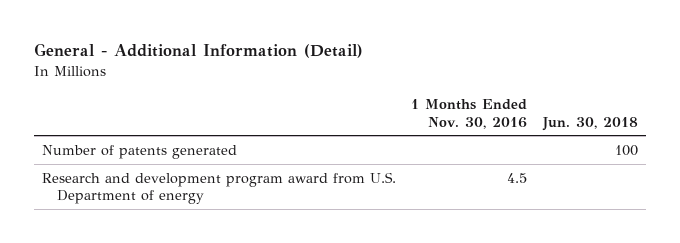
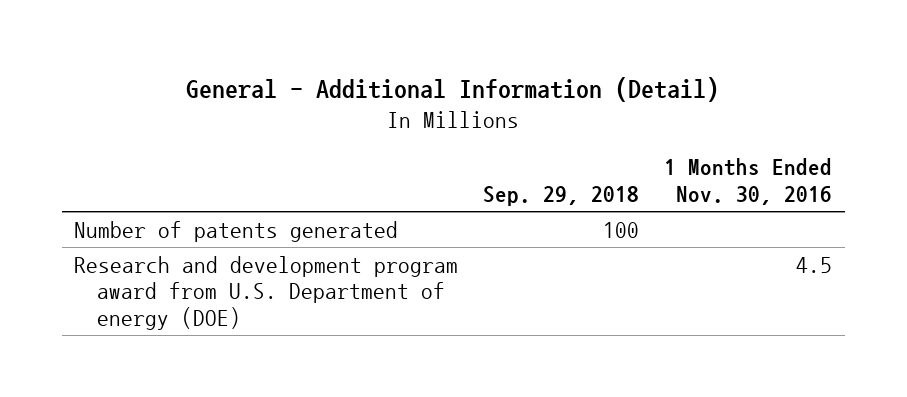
[542,116,639,131] Jun. 30, 2018 -> none
none -> [483,186,640,207] Sep. 29, 2018
[41,171,396,205] Research and development program award from U.S. Department of energy -> [74,255,459,330] Research and development program award from U.S. Department of energy (DOE)

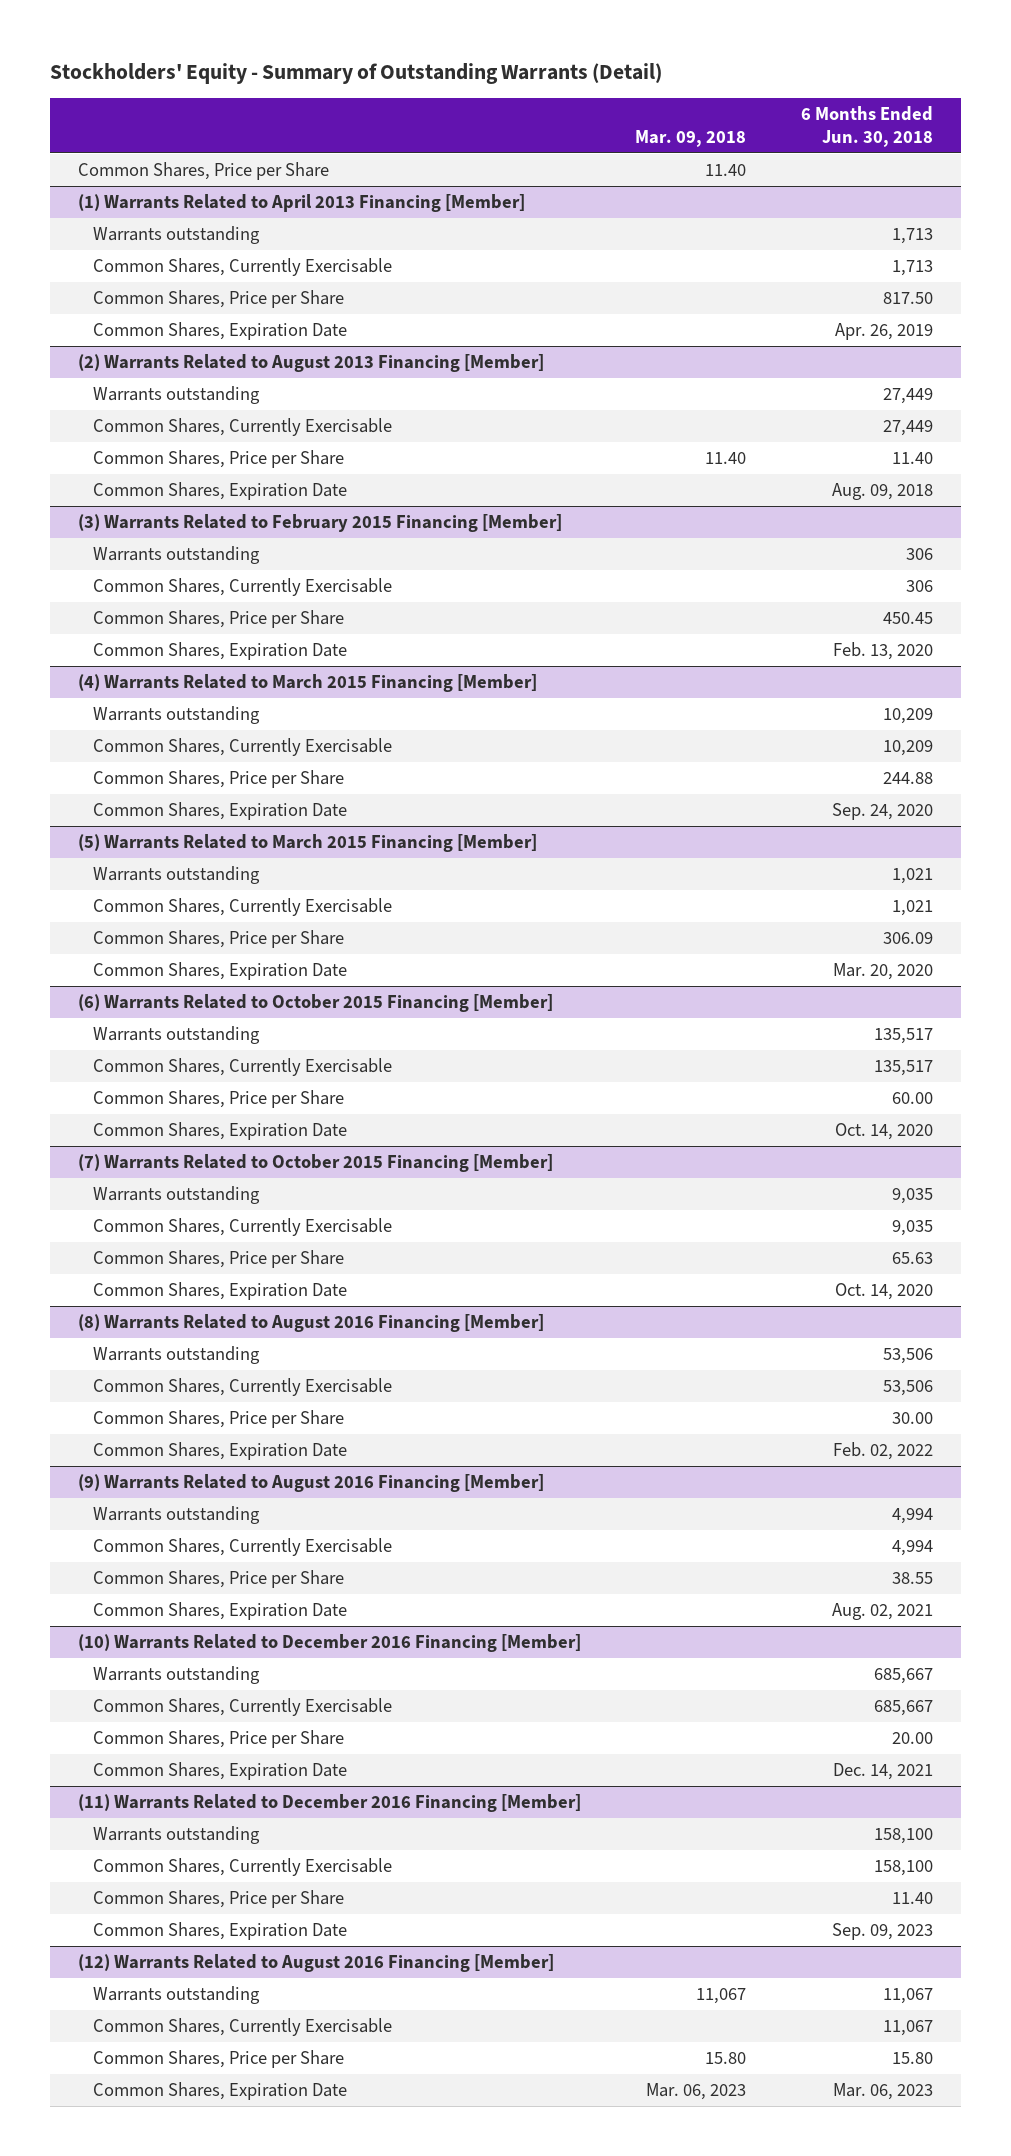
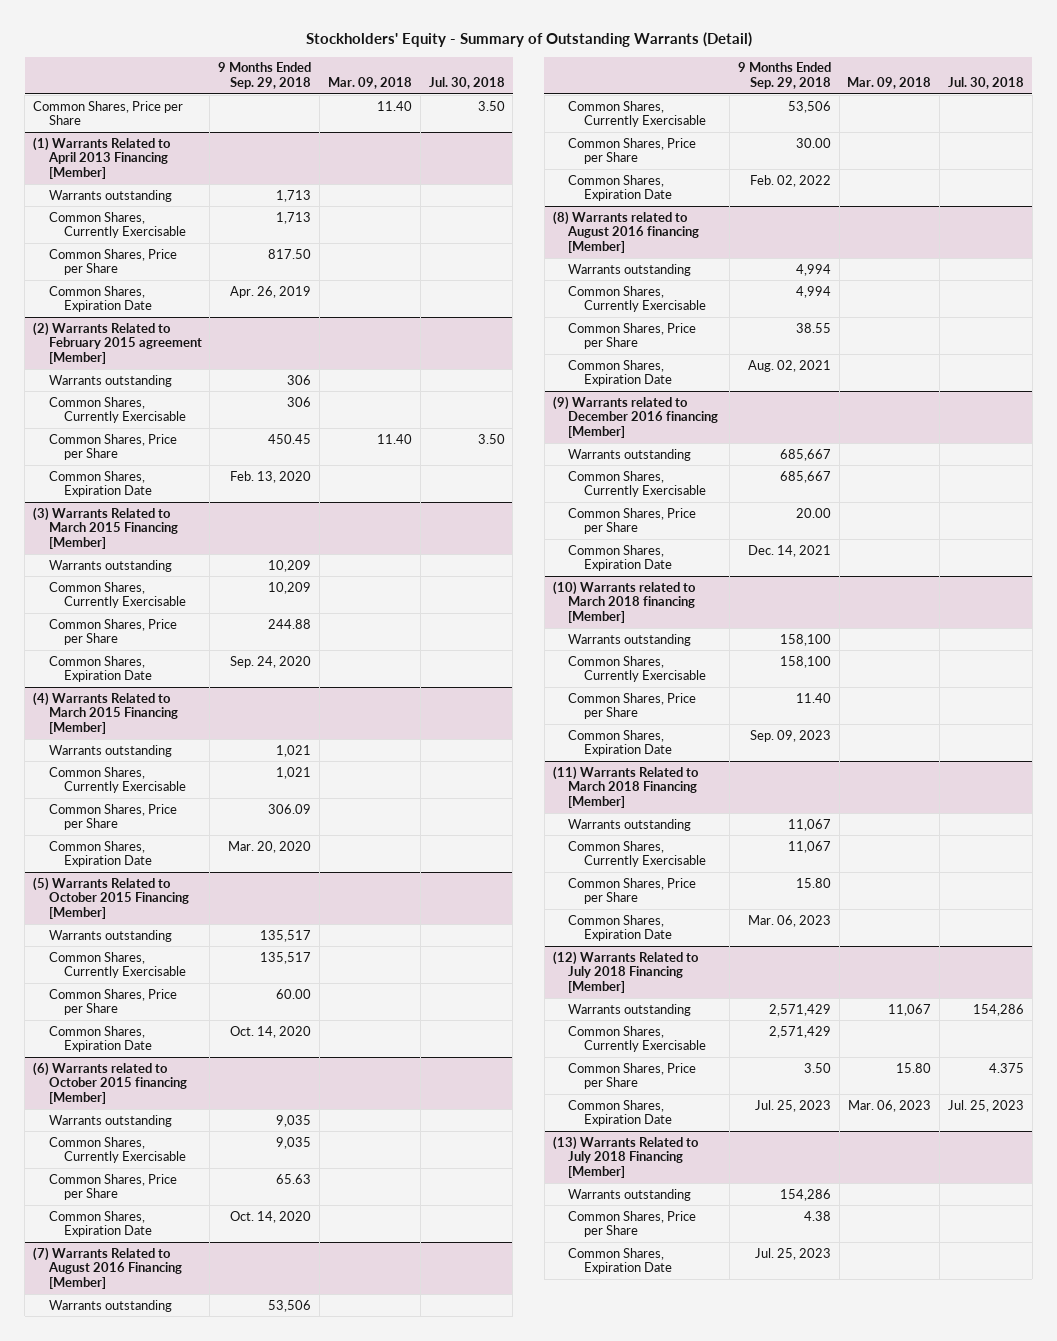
[801,105,934,147] 6 Months Ended Jun. 30, 2018 -> none
none -> [218,62,312,90] 9 Months Ended Sep. 29, 2018
none -> [428,77,505,90] Jul. 30, 2018
[77,353,544,372] (2) Warrants Related to August 2013 Financing [Member] -> [33,321,202,364] (2) Warrants Related to February 2015 agreement [Member]
[77,513,562,532] (3) Warrants Related to February 2015 Financing [Member] -> [33,506,178,549] (3) Warrants Related to March 2015 Financing [Member]
[77,833,537,852] (5) Warrants Related to March 2015 Financing [Member] -> [33,876,189,919] (5) Warrants Related to October 2015 Financing [Member]
[77,993,553,1012] (6) Warrants Related to October 2015 Financing [Member] -> [33,1061,187,1104] (6) Warrants related to October 2015 financing [Member]
[77,1153,553,1172] (7) Warrants Related to October 2015 Financing [Member] -> [33,1246,182,1289] (7) Warrants Related to August 2016 Financing [Member]
[77,1313,544,1332] (8) Warrants Related to August 2016 Financing [Member] -> [552,210,700,253] (8) Warrants related to August 2016 financing [Member]
[77,1473,544,1492] (9) Warrants Related to August 2016 Financing [Member] -> [552,395,719,438] (9) Warrants related to December 2016 financing [Member]
[77,1633,581,1652] (10) Warrants Related to December 2016 Financing [Member] -> [552,580,696,623] (10) Warrants related to March 2018 financing [Member]
[77,1793,581,1812] (11) Warrants Related to December 2016 Financing [Member] -> [552,765,699,808] (11) Warrants Related to March 2018 Financing [Member]
[77,1953,554,1972] (12) Warrants Related to August 2016 Financing [Member] -> [552,950,699,993] (12) Warrants Related to July 2018 Financing [Member]
none -> [552,1135,699,1178] (13) Warrants Related to July 2018 Financing [Member]
none -> [568,1188,692,1201] Warrants outstanding
none -> [568,1210,697,1238] Common Shares, Price per Share
none -> [568,1247,672,1275] Common Shares, Expiration Date

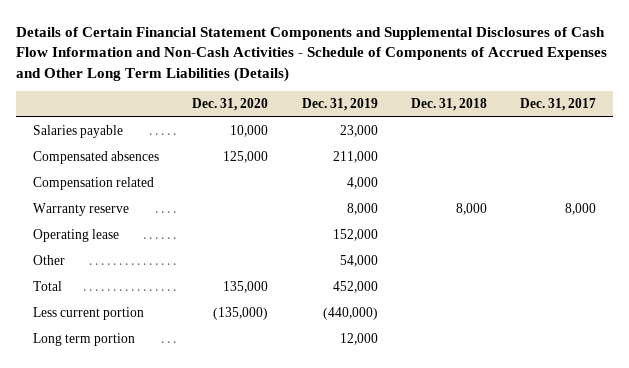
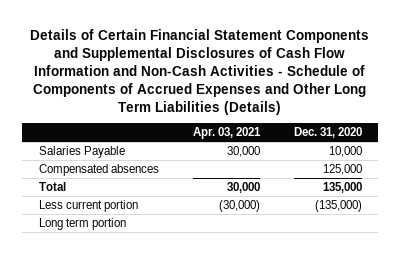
[301,98,378,112] Dec. 31, 2019 -> none
[410,98,487,112] Dec. 31, 2018 -> none
[520,98,597,112] Dec. 31, 2017 -> none
none -> [192,127,261,140] Apr. 03, 2021
[32,125,123,139] Salaries payable -> [38,145,125,158] Salaries Payable
[32,177,154,191] Compensation related -> none
[32,203,129,217] Warranty reserve -> none
[32,229,119,243] Operating lease -> none
[32,255,65,266] Other -> none

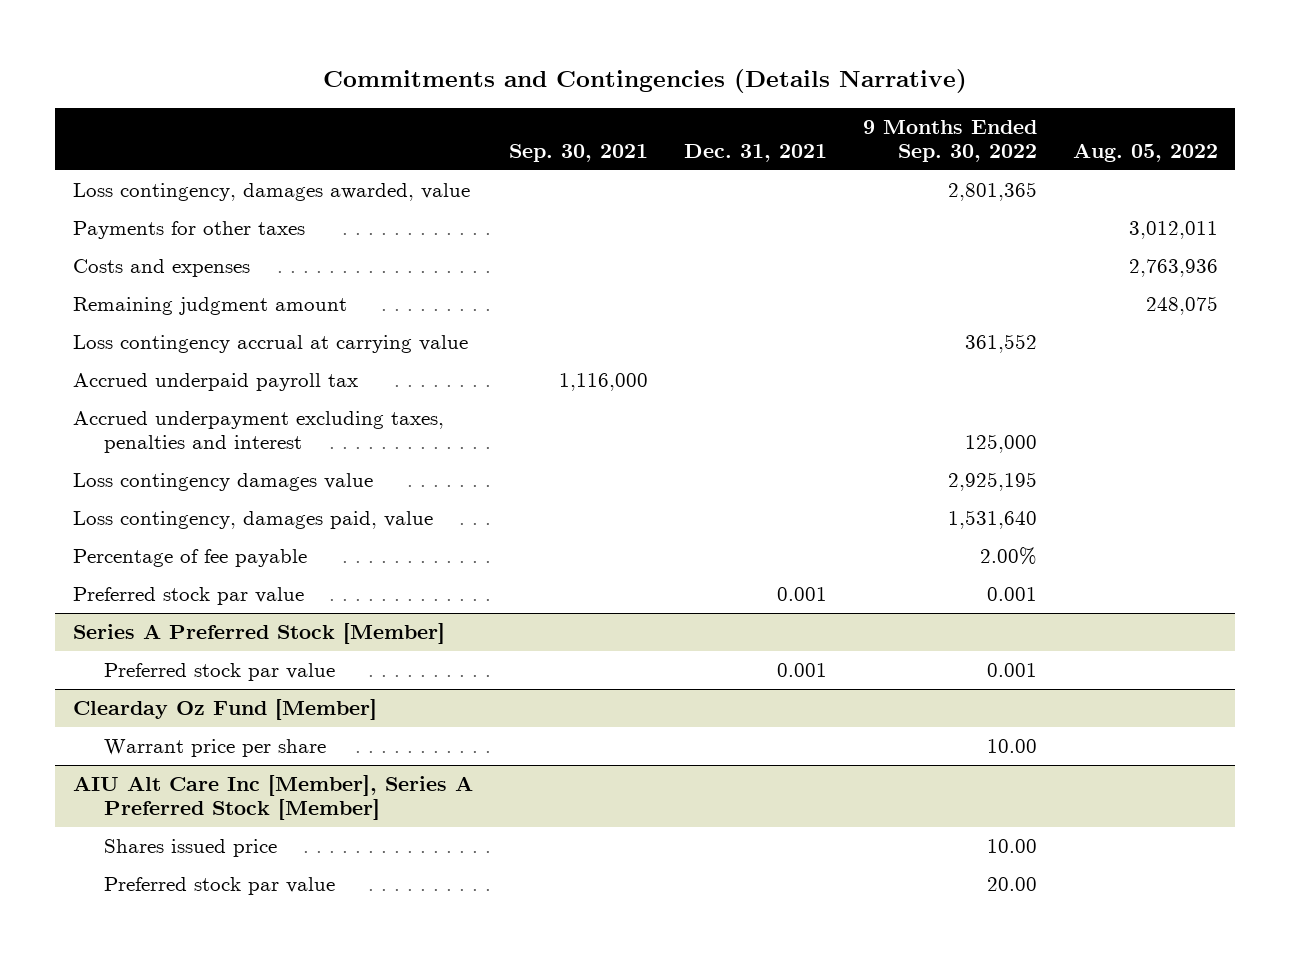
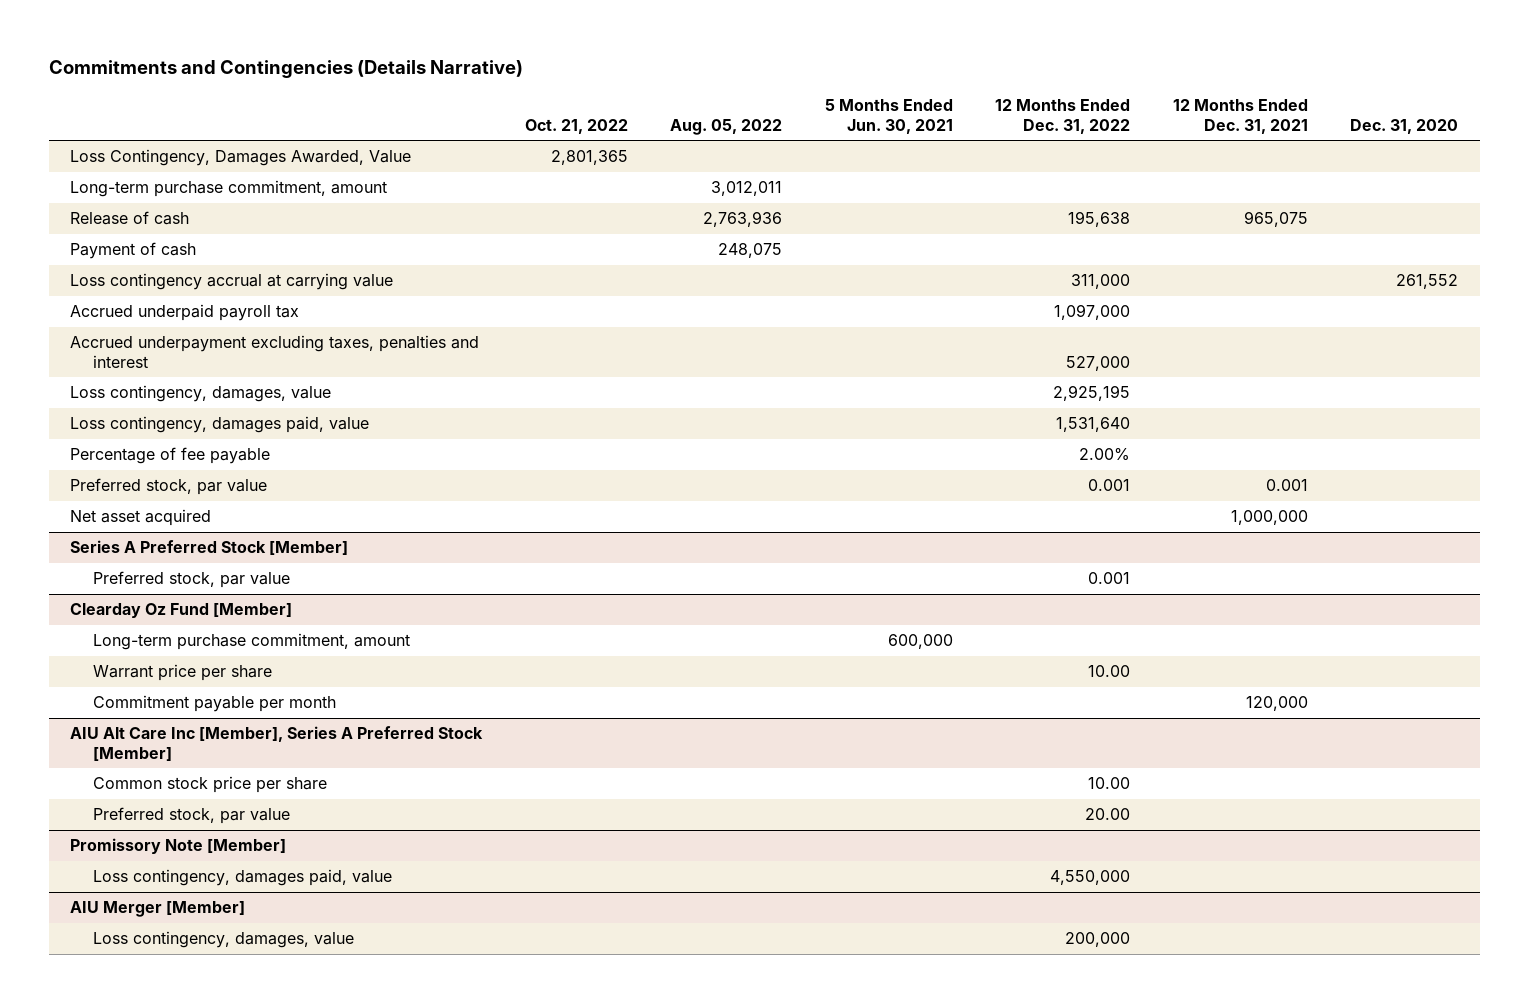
[508,143,648,162] Sep. 30, 2021 -> none
[683,143,827,162] Dec. 31, 2021 -> none
[862,119,1037,162] 9 Months Ended Sep. 30, 2022 -> none
none -> [524,118,628,134] Oct. 21, 2022
none -> [824,98,953,134] 5 Months Ended Jun. 30, 2021
none -> [995,98,1131,134] 12 Months Ended Dec. 31, 2022
none -> [1172,98,1308,134] 12 Months Ended Dec. 31, 2021
none -> [1350,118,1459,134] Dec. 31, 2020
[73,183,471,202] Loss contingency, damages awarded, value -> [70,149,412,167] Loss Contingency, Damages Awarded, Value
[73,221,306,240] Payments for other taxes -> [70,180,388,198] Long-term purchase commitment, amount
[73,259,251,278] Costs and expenses -> [70,211,190,226] Release of cash
[73,297,348,316] Remaining judgment amount -> [70,242,197,260] Payment of cash
[73,473,374,492] Loss contingency damages value -> [70,385,332,403] Loss contingency, damages, value
[73,587,305,606] Preferred stock par value -> [70,478,268,496] Preferred stock, par value
none -> [70,509,212,527] Net asset acquired
[104,663,336,682] Preferred stock par value -> [92,571,290,589] Preferred stock, par value
none -> [92,633,410,651] Long-term purchase commitment, amount
none -> [92,695,336,713] Commitment payable per month
[104,839,278,858] Shares issued price -> [92,776,327,794] Common stock price per share
[104,877,336,896] Preferred stock par value -> [92,807,290,825] Preferred stock, par value
none -> [70,838,287,855] Promissory Note [Member]
none -> [92,869,392,887] Loss contingency, damages paid, value
none -> [70,901,246,918] AIU Merger [Member]
none -> [92,931,354,949] Loss contingency, damages, value

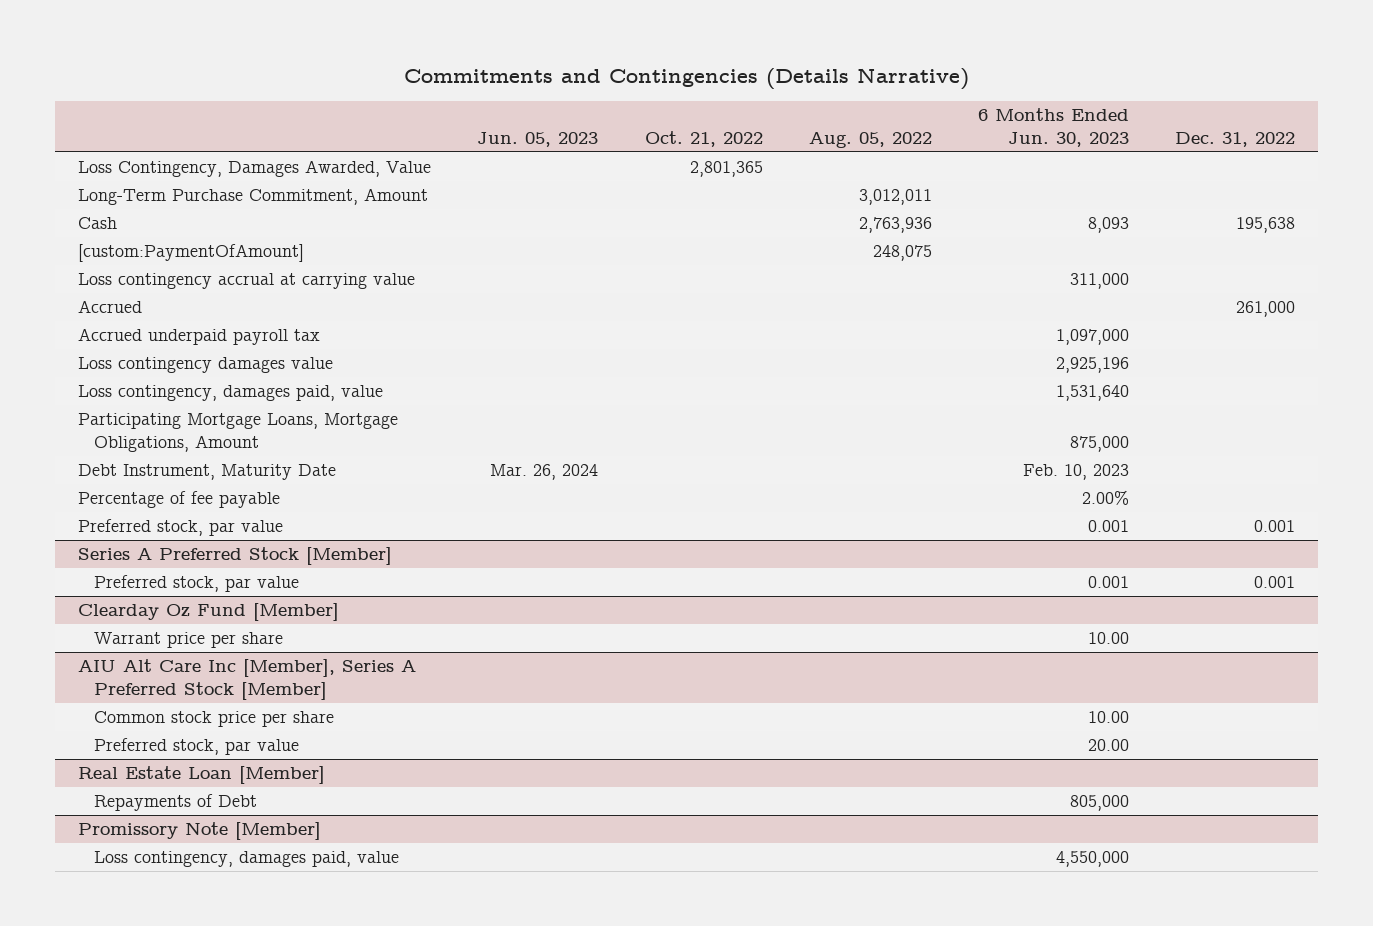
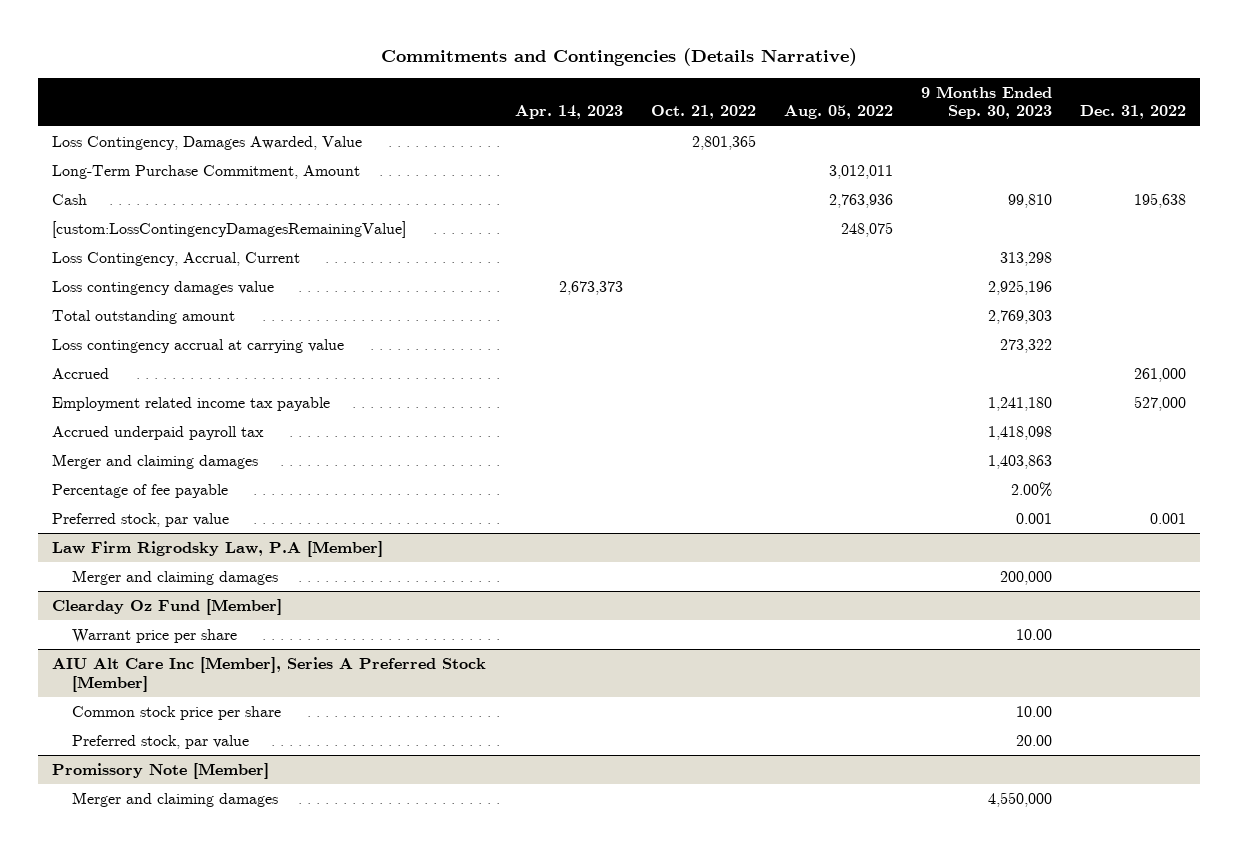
[477,132,599,148] Jun. 05, 2023 -> none
[978,107,1130,148] 6 Months Ended Jun. 30, 2023 -> none
none -> [514,105,623,120] Apr. 14, 2023
none -> [921,85,1053,120] 9 Months Ended Sep. 30, 2023
[78,244,305,263] [custom:PaymentOfAmount] -> [52,220,407,238] [custom:LossContingencyDamagesRemainingValue]
none -> [52,251,301,266] Loss Contingency, Accrual, Current
[78,357,334,374] Loss contingency damages value -> [52,280,275,295] Loss contingency damages value
none -> [52,309,236,324] Total outstanding amount
none -> [52,396,331,411] Employment related income tax payable
[78,413,399,453] Participating Mortgage Loans, Mortgage Obligations, Amount -> none
[78,464,337,481] Debt Instrument, Maturity Date -> none
[78,385,384,402] Loss contingency, damages paid, value -> [52,453,259,469] Merger and claiming damages
[78,547,393,566] Series A Preferred Stock [Member] -> none
[94,575,300,593] Preferred stock, par value -> none
none -> [52,540,384,557] Law Firm Rigrodsky Law, P.A [Member]
none -> [72,569,279,585] Merger and claiming damages
[78,766,326,785] Real Estate Loan [Member] -> none
[94,794,258,812] Repayments of Debt -> none
[94,851,400,868] Loss contingency, damages paid, value -> [72,791,279,807] Merger and claiming damages

